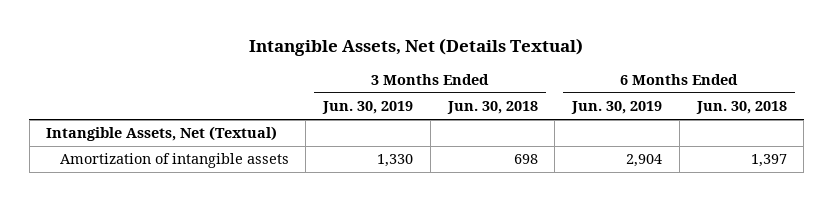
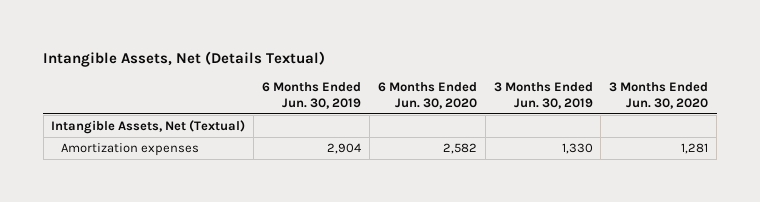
[446,101,538,115] Jun. 30, 2018 -> none
[695,101,787,115] Jun. 30, 2018 -> none
none -> [377,82,477,109] 6 Months Ended Jun. 30, 2020
none -> [609,82,709,109] 3 Months Ended Jun. 30, 2020
[59,153,289,169] Amortization of intangible assets -> [60,143,199,157] Amortization expenses

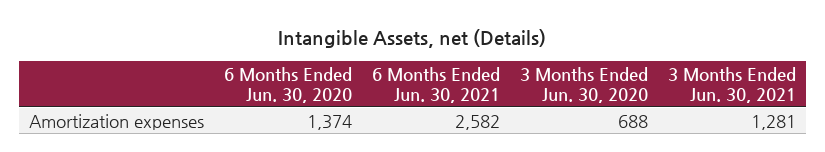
[43,51,326,68] Intangible Assets, Net (Details Textual) -> [278,29,547,49] Intangible Assets, net (Details)
[262,82,362,109] 6 Months Ended Jun. 30, 2019 -> none
[493,82,593,109] 3 Months Ended Jun. 30, 2019 -> none
none -> [371,66,500,103] 6 Months Ended Jun. 30, 2021
none -> [667,66,796,103] 3 Months Ended Jun. 30, 2021
[51,120,246,135] Intangible Assets, Net (Textual) -> none
[442,143,477,155] 2,582 -> [306,114,352,130] 1,374
[681,143,709,155] 1,281 -> [617,114,648,128] 688

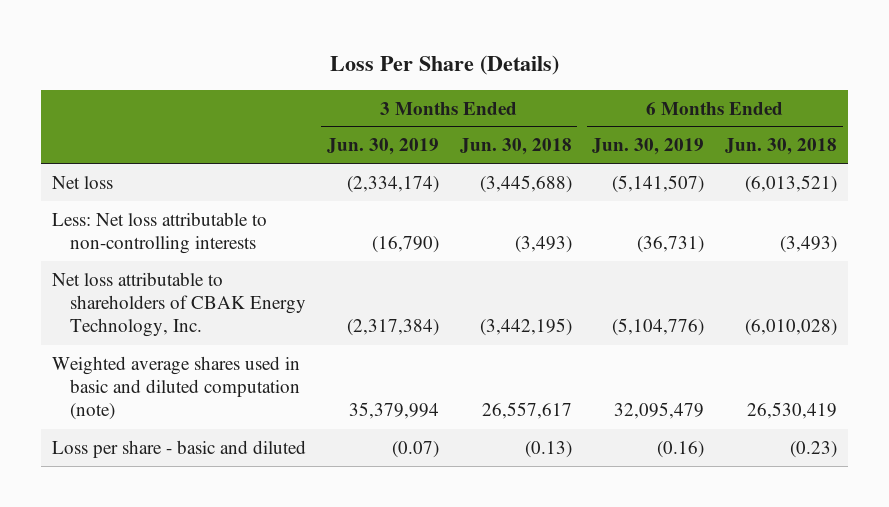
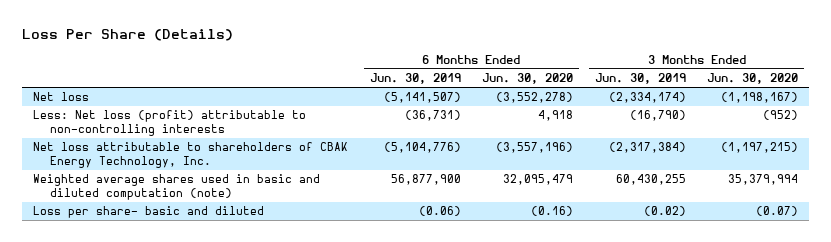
[459,138,572,156] Jun. 30, 2018 -> none
[725,138,838,156] Jun. 30, 2018 -> none
none -> [482,73,574,85] Jun. 30, 2020
none -> [707,73,799,85] Jun. 30, 2020
[51,211,267,255] Less: Net loss attributable to non-controlling interests -> [32,110,306,136] Less: Net loss (profit) attributable to non-controlling interests
[348,402,439,420] 35,379,994 -> [615,174,686,186] 60,430,255
[614,402,705,420] 32,095,479 -> [390,174,461,186] 56,877,900
[51,439,306,458] Loss per share - basic and diluted -> [32,206,264,219] Loss per share- basic and diluted
[391,440,439,458] (0.07) -> [643,206,686,217] (0.02)
[657,440,705,458] (0.16) -> [418,206,461,217] (0.06)

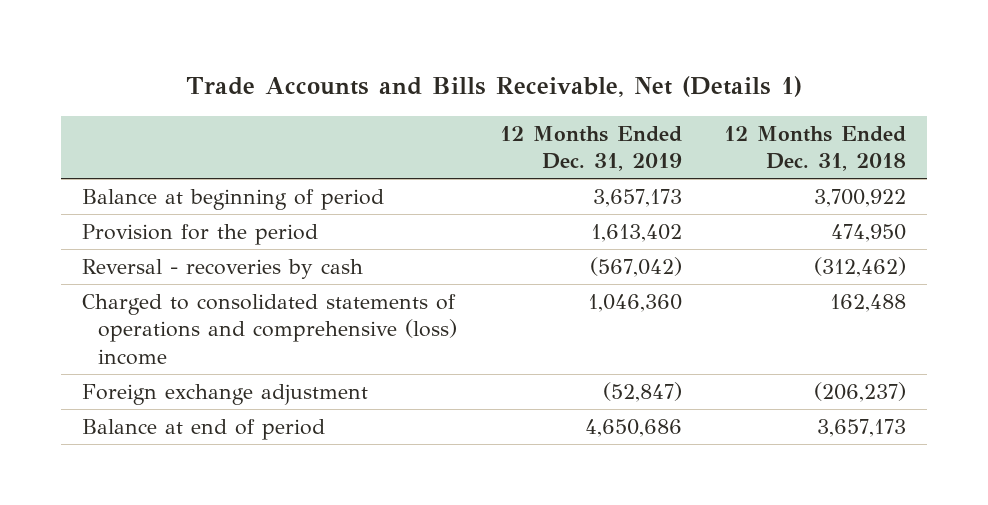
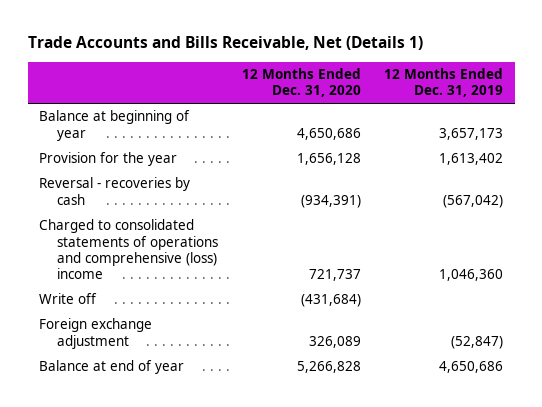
[723,125,906,172] 12 Months Ended Dec. 31, 2018 -> none
none -> [241,68,361,98] 12 Months Ended Dec. 31, 2020
[82,188,385,210] Balance at beginning of period -> [39,110,191,141] Balance at beginning of year
[82,223,319,245] Provision for the period -> [39,152,178,167] Provision for the year
none -> [39,293,98,305] Write off
[82,418,326,440] Balance at end of period -> [39,360,185,375] Balance at end of year

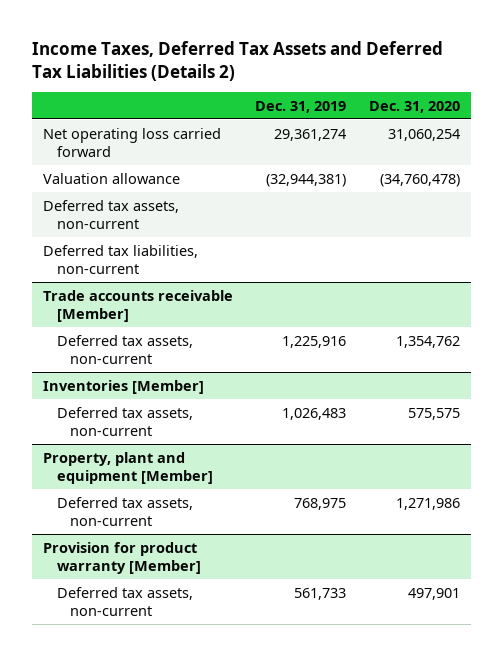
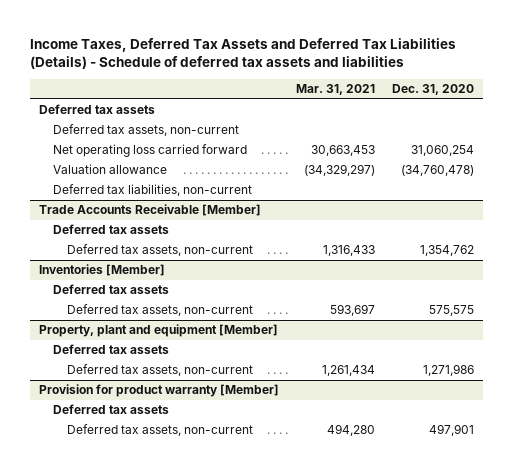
[31,40,443,81] Income Taxes, Deferred Tax Assets and Deferred Tax Liabilities (Details 2) -> [30,37,457,70] Income Taxes, Deferred Tax Assets and Deferred Tax Liabilities (Details) - Schedule of deferred tax assets and liabilities
[255,100,347,113] Dec. 31, 2019 -> none
none -> [296,84,376,96] Mar. 31, 2021
none -> [39,104,156,115] Deferred tax assets
[43,199,180,229] Deferred tax assets, non-current -> [52,124,239,137] Deferred tax assets, non-current
[43,289,234,322] Trade accounts receivable [Member] -> [39,204,262,217] Trade Accounts Receivable [Member]
none -> [52,224,169,235] Deferred tax assets
none -> [52,284,169,295] Deferred tax assets
none -> [52,344,169,355] Deferred tax assets
none -> [52,404,169,415] Deferred tax assets

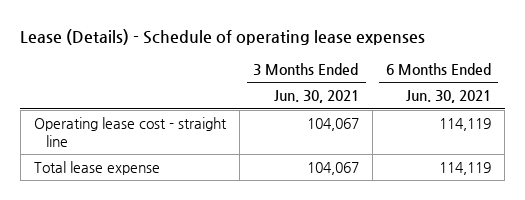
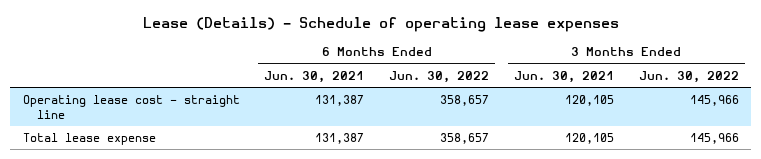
none -> [389,70,490,83] Jun. 30, 2022
none -> [638,70,739,83] Jun. 30, 2022
[306,118,359,132] 104,067 -> [564,95,614,107] 120,105
[439,118,492,132] 114,119 -> [315,95,365,107] 131,387
[306,162,359,176] 104,067 -> [564,133,614,145] 120,105
[439,162,492,176] 114,119 -> [315,133,365,145] 131,387

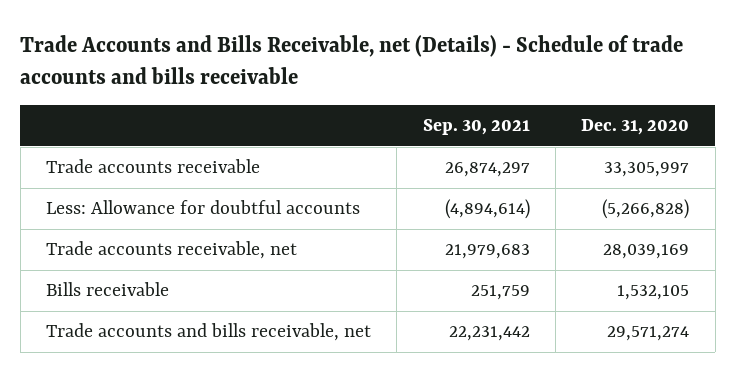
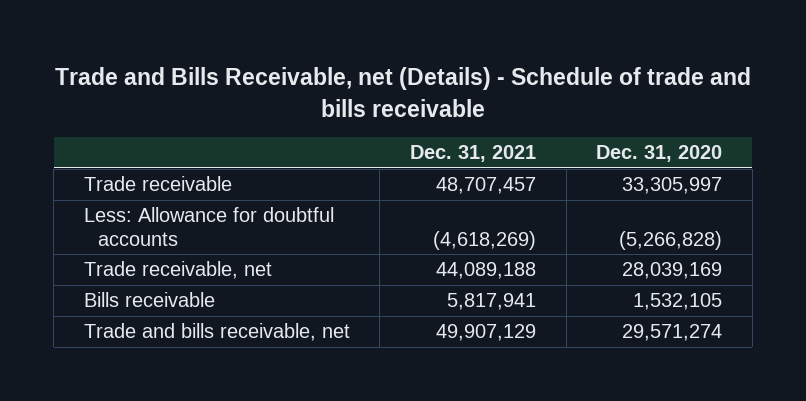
[20,35,684,85] Trade Accounts and Bills Receivable, net (Details) - Schedule of trade accounts and bills receivable -> [55,67,752,117] Trade and Bills Receivable, net (Details) - Schedule of trade and bills receivable
[422,119,530,136] Sep. 30, 2021 -> none
none -> [410,145,537,163] Dec. 31, 2021
[46,159,261,174] Trade accounts receivable -> [83,176,232,192] Trade receivable
[46,241,298,260] Trade accounts receivable, net -> [83,261,272,280] Trade receivable, net
[46,323,372,342] Trade accounts and bills receivable, net -> [83,323,350,342] Trade and bills receivable, net

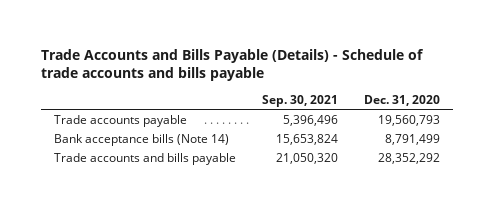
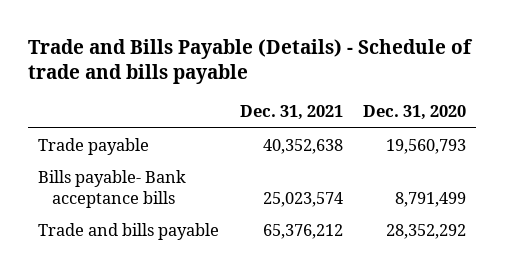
[41,48,425,82] Trade Accounts and Bills Payable (Details) - Schedule of trade accounts and bills payable -> [28,38,474,85] Trade and Bills Payable (Details) - Schedule of trade and bills payable
[261,95,338,108] Sep. 30, 2021 -> none
none -> [239,105,343,121] Dec. 31, 2021
[54,114,188,127] Trade accounts payable -> [38,137,150,155] Trade payable
[54,133,230,146] Bank acceptance bills (Note 14) -> [38,169,187,208] Bills payable- Bank acceptance bills
[54,152,237,165] Trade accounts and bills payable -> [38,222,220,240] Trade and bills payable

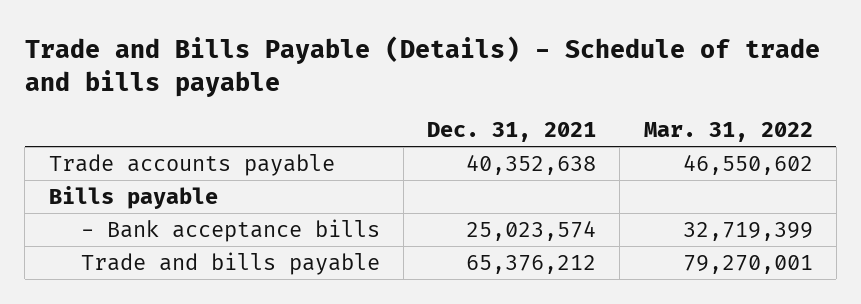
[363,105,467,121] Dec. 31, 2020 -> none
none -> [643,122,813,143] Mar. 31, 2022
[38,137,150,155] Trade payable -> [48,154,335,177] Trade accounts payable
none -> [48,186,218,210] Bills payable
[38,169,187,208] Bills payable- Bank acceptance bills -> [80,219,380,243] - Bank acceptance bills

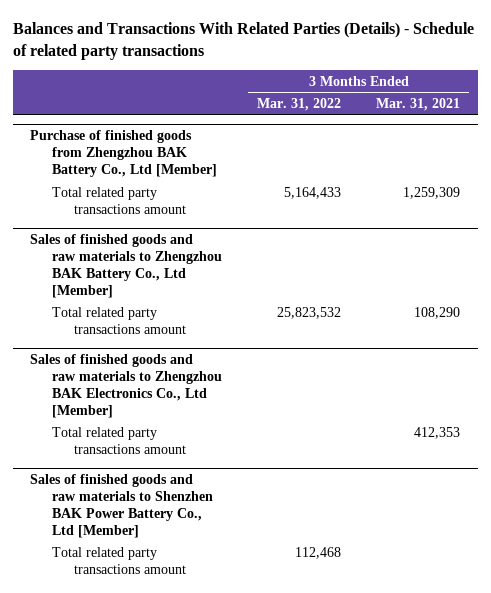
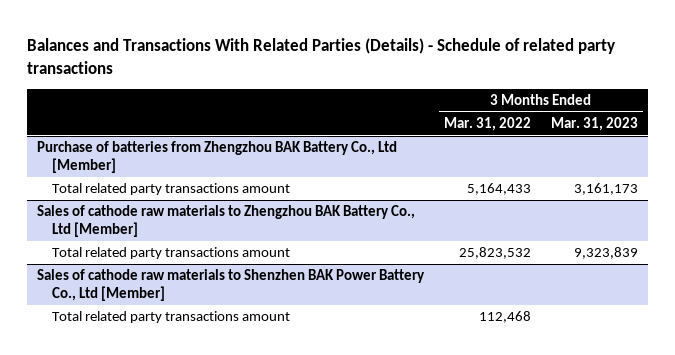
[376,98,461,112] Mar. 31, 2021 -> none
none -> [551,117,639,132] Mar. 31, 2023
[30,130,218,177] Purchase of finished goods from Zhengzhou BAK Battery Co., Ltd [Member] -> [37,141,398,174] Purchase of batteries from Zhengzhou BAK Battery Co., Ltd [Member]
[30,234,223,298] Sales of finished goods and raw materials to Zhengzhou BAK Battery Co., Ltd [Member] -> [37,205,416,238] Sales of cathode raw materials to Zhengzhou BAK Battery Co., Ltd [Member]
[30,354,223,418] Sales of finished goods and raw materials to Zhengzhou BAK Electronics Co., Ltd [Member] -> none
[52,426,186,454] Total related party transactions amount -> none
[30,474,214,538] Sales of finished goods and raw materials to Shenzhen BAK Power Battery Co., Ltd [Member] -> [37,269,426,302] Sales of cathode raw materials to Shenzhen BAK Power Battery Co., Ltd [Member]

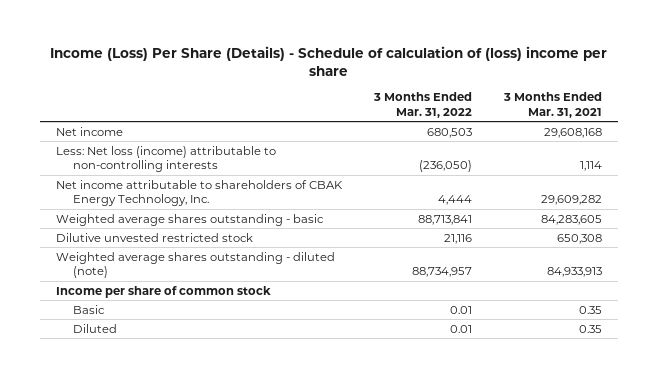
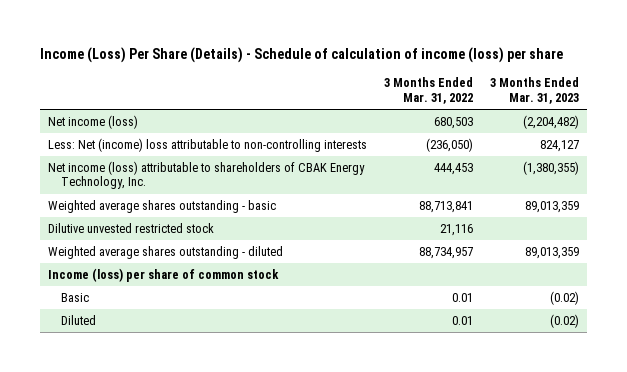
[49,45,607,76] Income (Loss) Per Share (Details) - Schedule of calculation of (loss) income per share -> [39,46,563,63] Income (Loss) Per Share (Details) - Schedule of calculation of income (loss) per share
[503,92,603,118] 3 Months Ended Mar. 31, 2021 -> none
none -> [489,77,579,104] 3 Months Ended Mar. 31, 2023
[55,126,123,136] Net income -> [48,115,139,130] Net income (loss)
[55,145,276,173] Less: Net loss (income) attributable to non-controlling interests -> [48,138,368,153] Less: Net (income) loss attributable to non-controlling interests
[55,179,343,207] Net income attributable to shareholders of CBAK Energy Technology, Inc. -> [48,161,366,190] Net income (loss) attributable to shareholders of CBAK Energy Technology, Inc.
[437,195,472,206] 4,444 -> [433,163,473,176] 444,453
[55,251,335,279] Weighted average shares outstanding - diluted (note) -> [48,246,284,260] Weighted average shares outstanding - diluted
[55,285,271,298] Income per share of common stock -> [48,268,280,283] Income (loss) per share of common stock

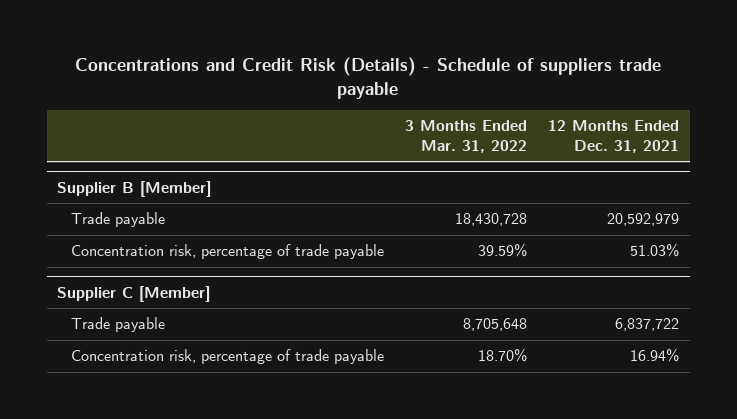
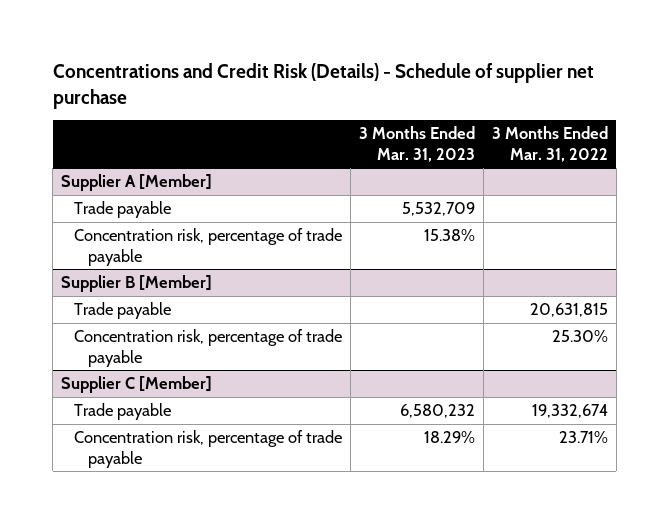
[75,56,662,99] Concentrations and Credit Risk (Details) - Schedule of suppliers trade payable -> [52,63,594,109] Concentrations and Credit Risk (Details) - Schedule of supplier net purchase
[548,120,680,153] 12 Months Ended Dec. 31, 2021 -> none
none -> [359,126,476,162] 3 Months Ended Mar. 31, 2023
none -> [61,174,213,192] Supplier A [Member]
none -> [74,201,172,219] Trade payable
none -> [74,228,343,266] Concentration risk, percentage of trade payable
[455,213,528,227] 18,430,728 -> [529,303,608,318] 20,631,815
[478,243,528,258] 39.59% -> [551,330,608,343] 25.30%
[463,318,528,332] 8,705,648 -> [531,404,608,419] 19,332,674
[478,348,528,363] 18.70% -> [558,431,608,444] 23.71%

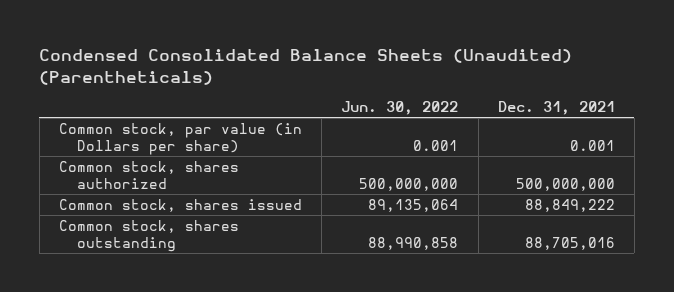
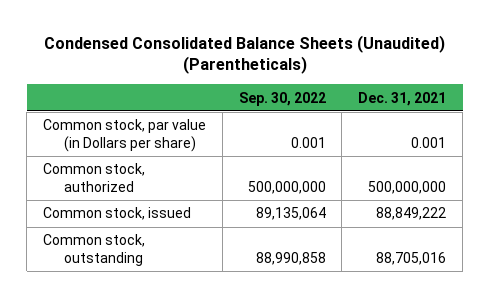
[341,101,459,116] Jun. 30, 2022 -> none
none -> [238,91,326,106] Sep. 30, 2022
[59,160,240,190] Common stock, shares authorized -> [43,163,146,192] Common stock, authorized
[59,198,303,212] Common stock, shares issued -> [43,207,192,221] Common stock, issued
[59,219,240,253] Common stock, shares outstanding -> [43,234,146,266] Common stock, outstanding

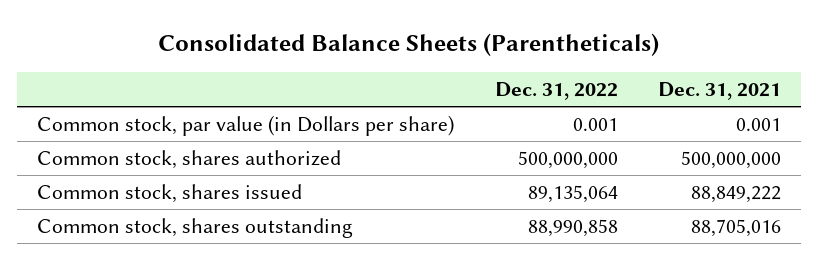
[43,34,445,75] Condensed Consolidated Balance Sheets (Unaudited) (Parentheticals) -> [158,32,660,56] Consolidated Balance Sheets (Parentheticals)
[238,91,326,106] Sep. 30, 2022 -> none
none -> [494,81,618,100] Dec. 31, 2022
[43,163,146,192] Common stock, authorized -> [37,150,342,170] Common stock, shares authorized
[43,207,192,221] Common stock, issued -> [37,184,303,204] Common stock, shares issued
[43,234,146,266] Common stock, outstanding -> [37,218,354,239] Common stock, shares outstanding

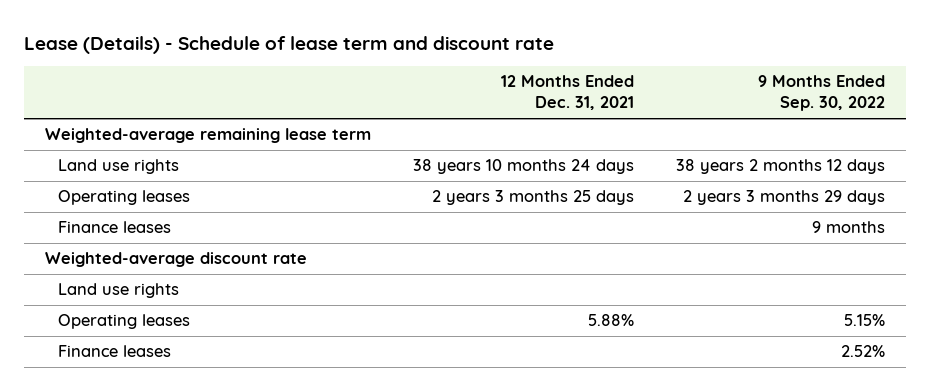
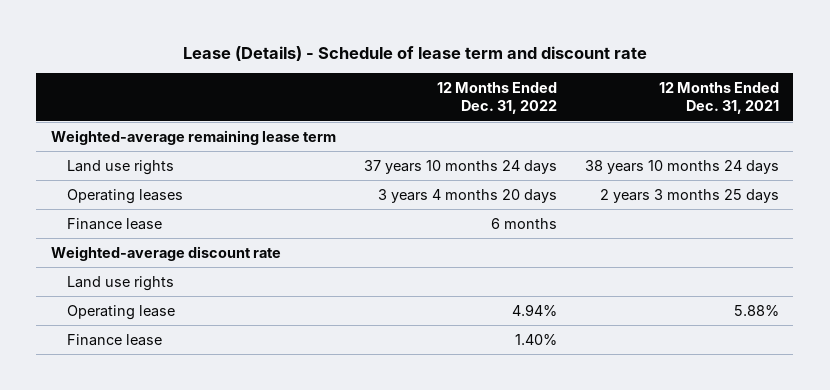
[757,75,885,112] 9 Months Ended Sep. 30, 2022 -> none
none -> [436,82,557,115] 12 Months Ended Dec. 31, 2022
[57,221,171,234] Finance leases -> [66,217,162,230] Finance lease
[57,314,190,330] Operating leases -> [66,304,175,320] Operating lease
[57,345,171,358] Finance leases -> [66,333,162,346] Finance lease

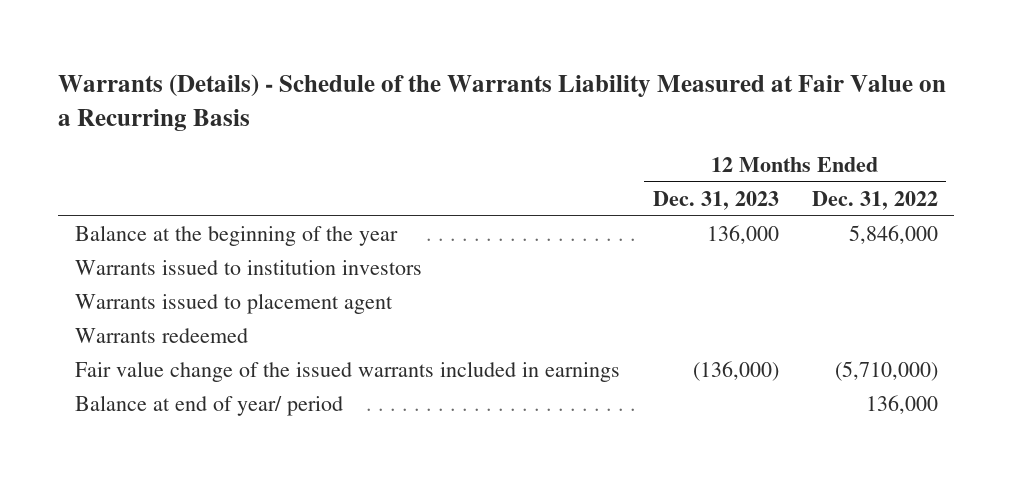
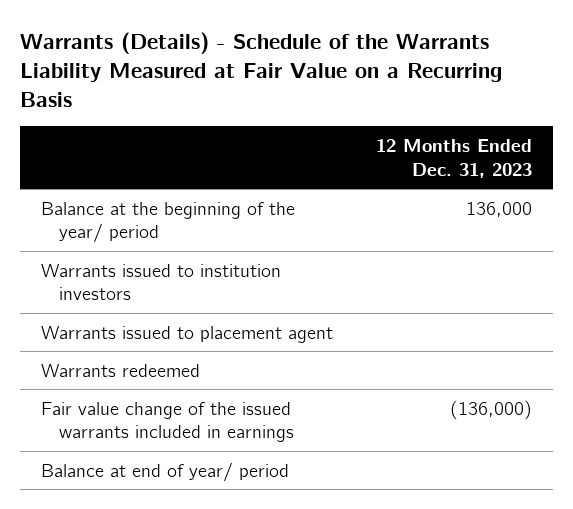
[811,190,938,210] Dec. 31, 2022 -> none
[74,225,398,247] Balance at the beginning of the year -> [41,201,296,244] Balance at the beginning of the year/ period

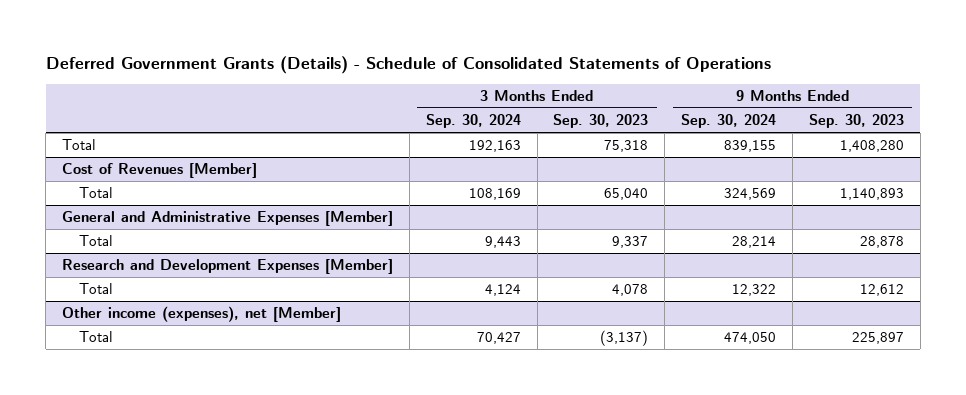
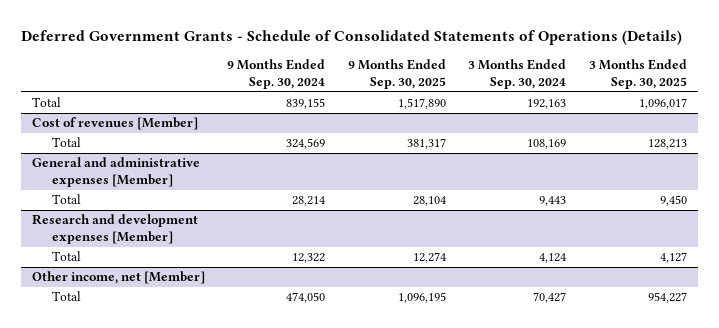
[45,55,771,74] Deferred Government Grants (Details) - Schedule of Consolidated Statements of Operations -> [20,30,682,46] Deferred Government Grants - Schedule of Consolidated Statements of Operations (Details)
[553,114,649,129] Sep. 30, 2023 -> none
[808,114,904,129] Sep. 30, 2023 -> none
none -> [347,59,446,89] 9 Months Ended Sep. 30, 2025
none -> [588,59,687,89] 3 Months Ended Sep. 30, 2025
[61,163,257,179] Cost of Revenues [Member] -> [32,117,199,131] Cost of revenues [Member]
[61,211,393,227] General and Administrative Expenses [Member] -> [32,157,201,188] General and administrative expenses [Member]
[61,259,393,275] Research and Development Expenses [Member] -> [32,214,199,245] Research and development expenses [Member]
[61,306,341,323] Other income (expenses), net [Member] -> [32,271,206,285] Other income, net [Member]

